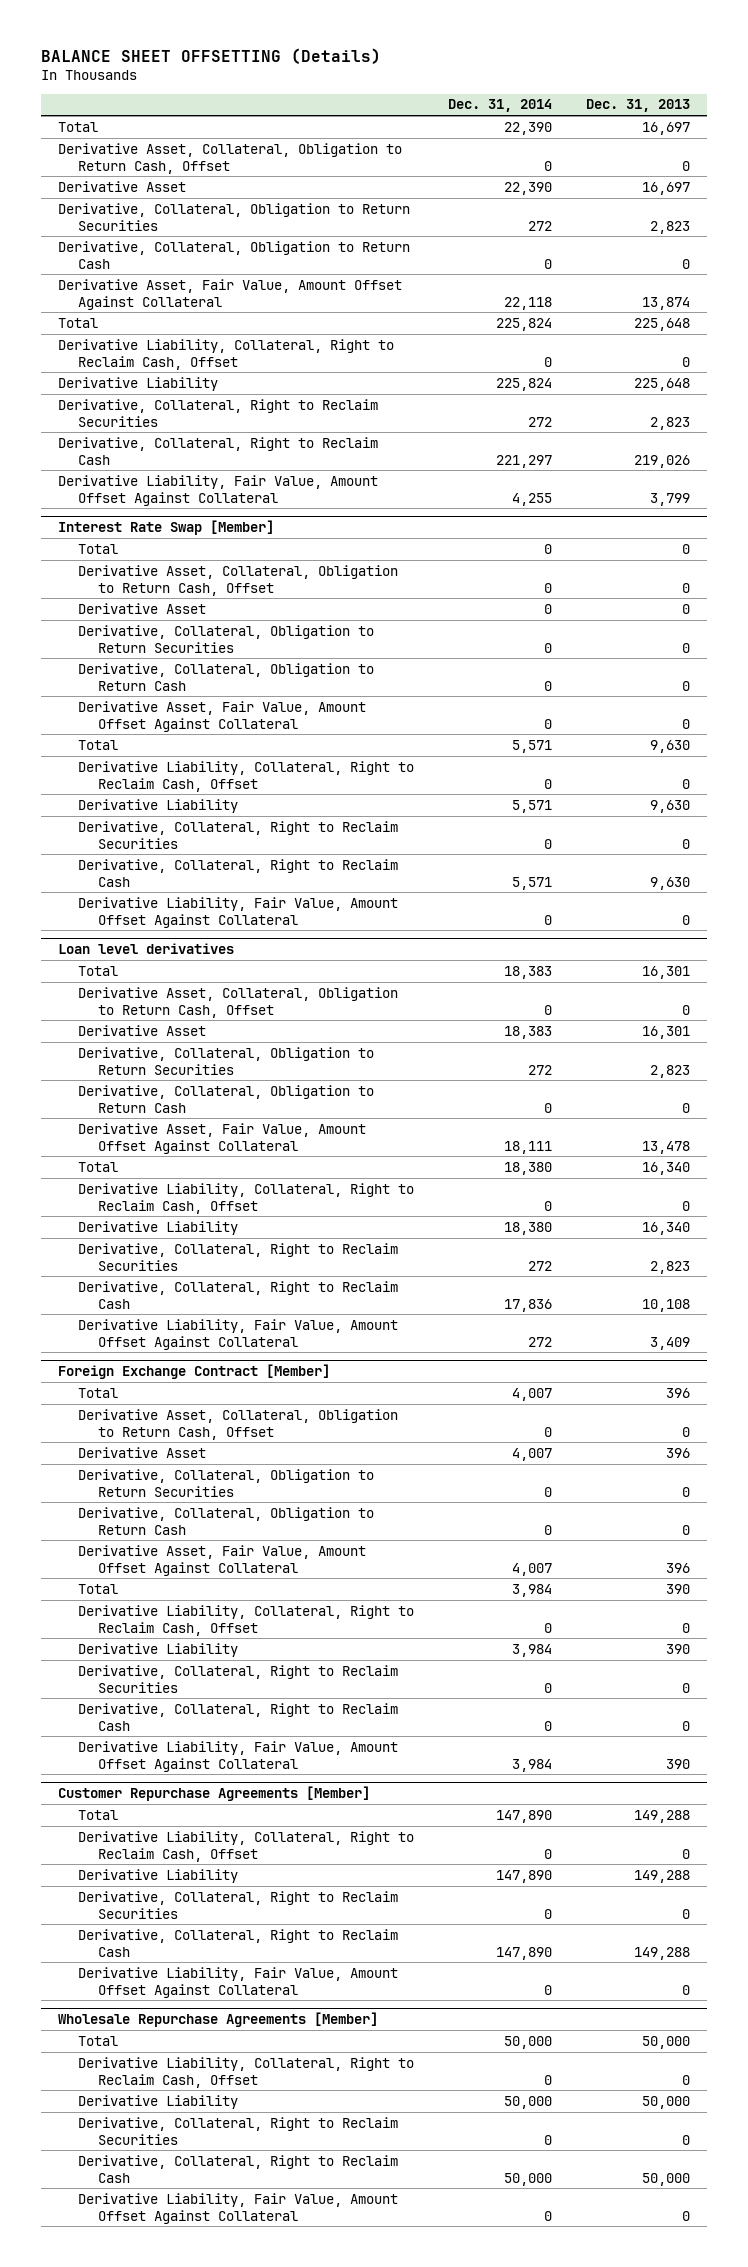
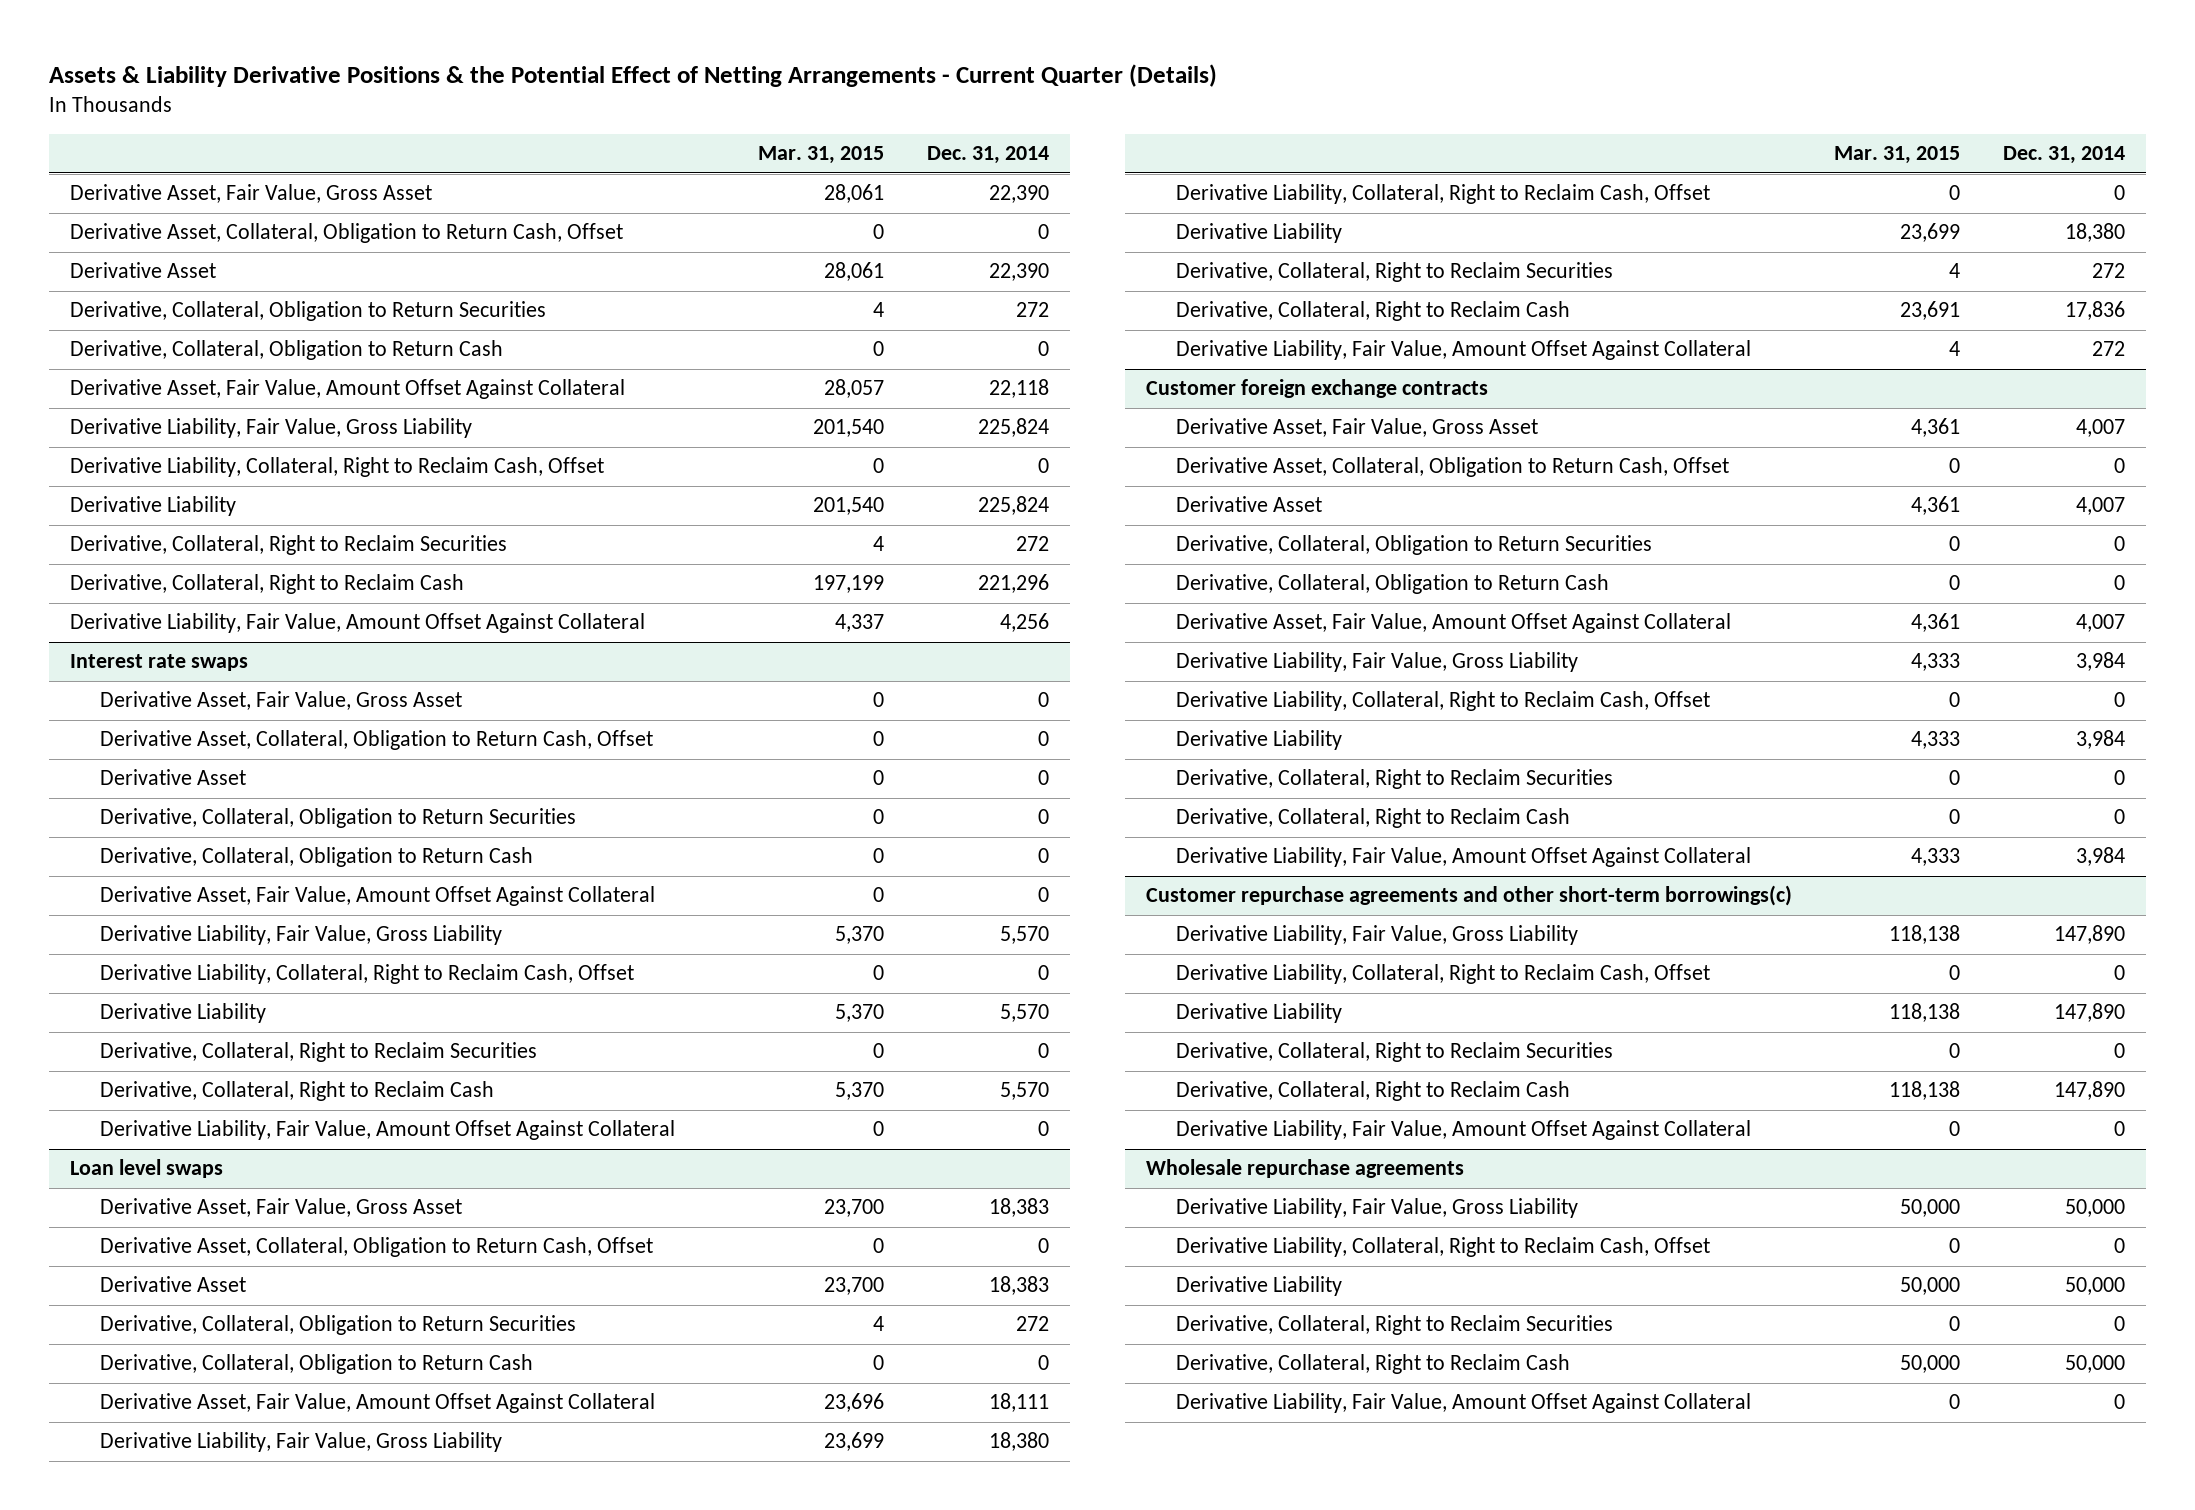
[40,47,381,64] BALANCE SHEET OFFSETTING (Details) -> [48,63,1217,87] Assets & Liability Derivative Positions & the Potential Effect of Netting Arrangements - Current Quarter (Details)
[586,99,691,113] Dec. 31, 2013 -> none
none -> [758,146,885,165] Mar. 31, 2015
[57,121,98,132] Total -> [70,184,433,204] Derivative Asset, Fair Value, Gross Asset
[57,317,98,328] Total -> [70,418,473,439] Derivative Liability, Fair Value, Gross Liability
[495,454,552,468] 221,297 -> [977,574,1049,594] 221,296
[511,492,552,506] 4,255 -> [999,613,1049,633] 4,256
[57,520,274,536] Interest Rate Swap [Member] -> [70,654,249,672] Interest rate swaps
[77,543,118,554] Total -> [100,691,463,711] Derivative Asset, Fair Value, Gross Asset
[77,739,118,750] Total -> none
none -> [100,925,503,946] Derivative Liability, Fair Value, Gross Liability
[511,799,552,813] 5,571 -> [999,1004,1049,1023] 5,570
[511,876,552,890] 5,571 -> [999,1082,1049,1101] 5,570
[57,943,234,955] Loan level derivatives -> [70,1159,224,1179] Loan level swaps
[77,965,118,976] Total -> [100,1198,463,1218] Derivative Asset, Fair Value, Gross Asset
[77,1161,118,1172] Total -> [100,1432,503,1453] Derivative Liability, Fair Value, Gross Liability
[57,1364,330,1380] Foreign Exchange Contract [Member] -> [1145,379,1488,399] Customer foreign exchange contracts
[77,1387,118,1398] Total -> [1175,418,1538,438] Derivative Asset, Fair Value, Gross Asset
[77,1583,118,1594] Total -> [1175,652,1578,673] Derivative Liability, Fair Value, Gross Liability
[57,1786,370,1802] Customer Repurchase Agreements [Member] -> [1145,885,1792,907] Customer repurchase agreements and other short-term borrowings(c)
[77,1809,118,1820] Total -> [1175,925,1578,946] Derivative Liability, Fair Value, Gross Liability
[57,2012,378,2028] Wholesale Repurchase Agreements [Member] -> [1145,1159,1464,1179] Wholesale repurchase agreements
[77,2035,118,2046] Total -> [1175,1198,1578,1219] Derivative Liability, Fair Value, Gross Liability

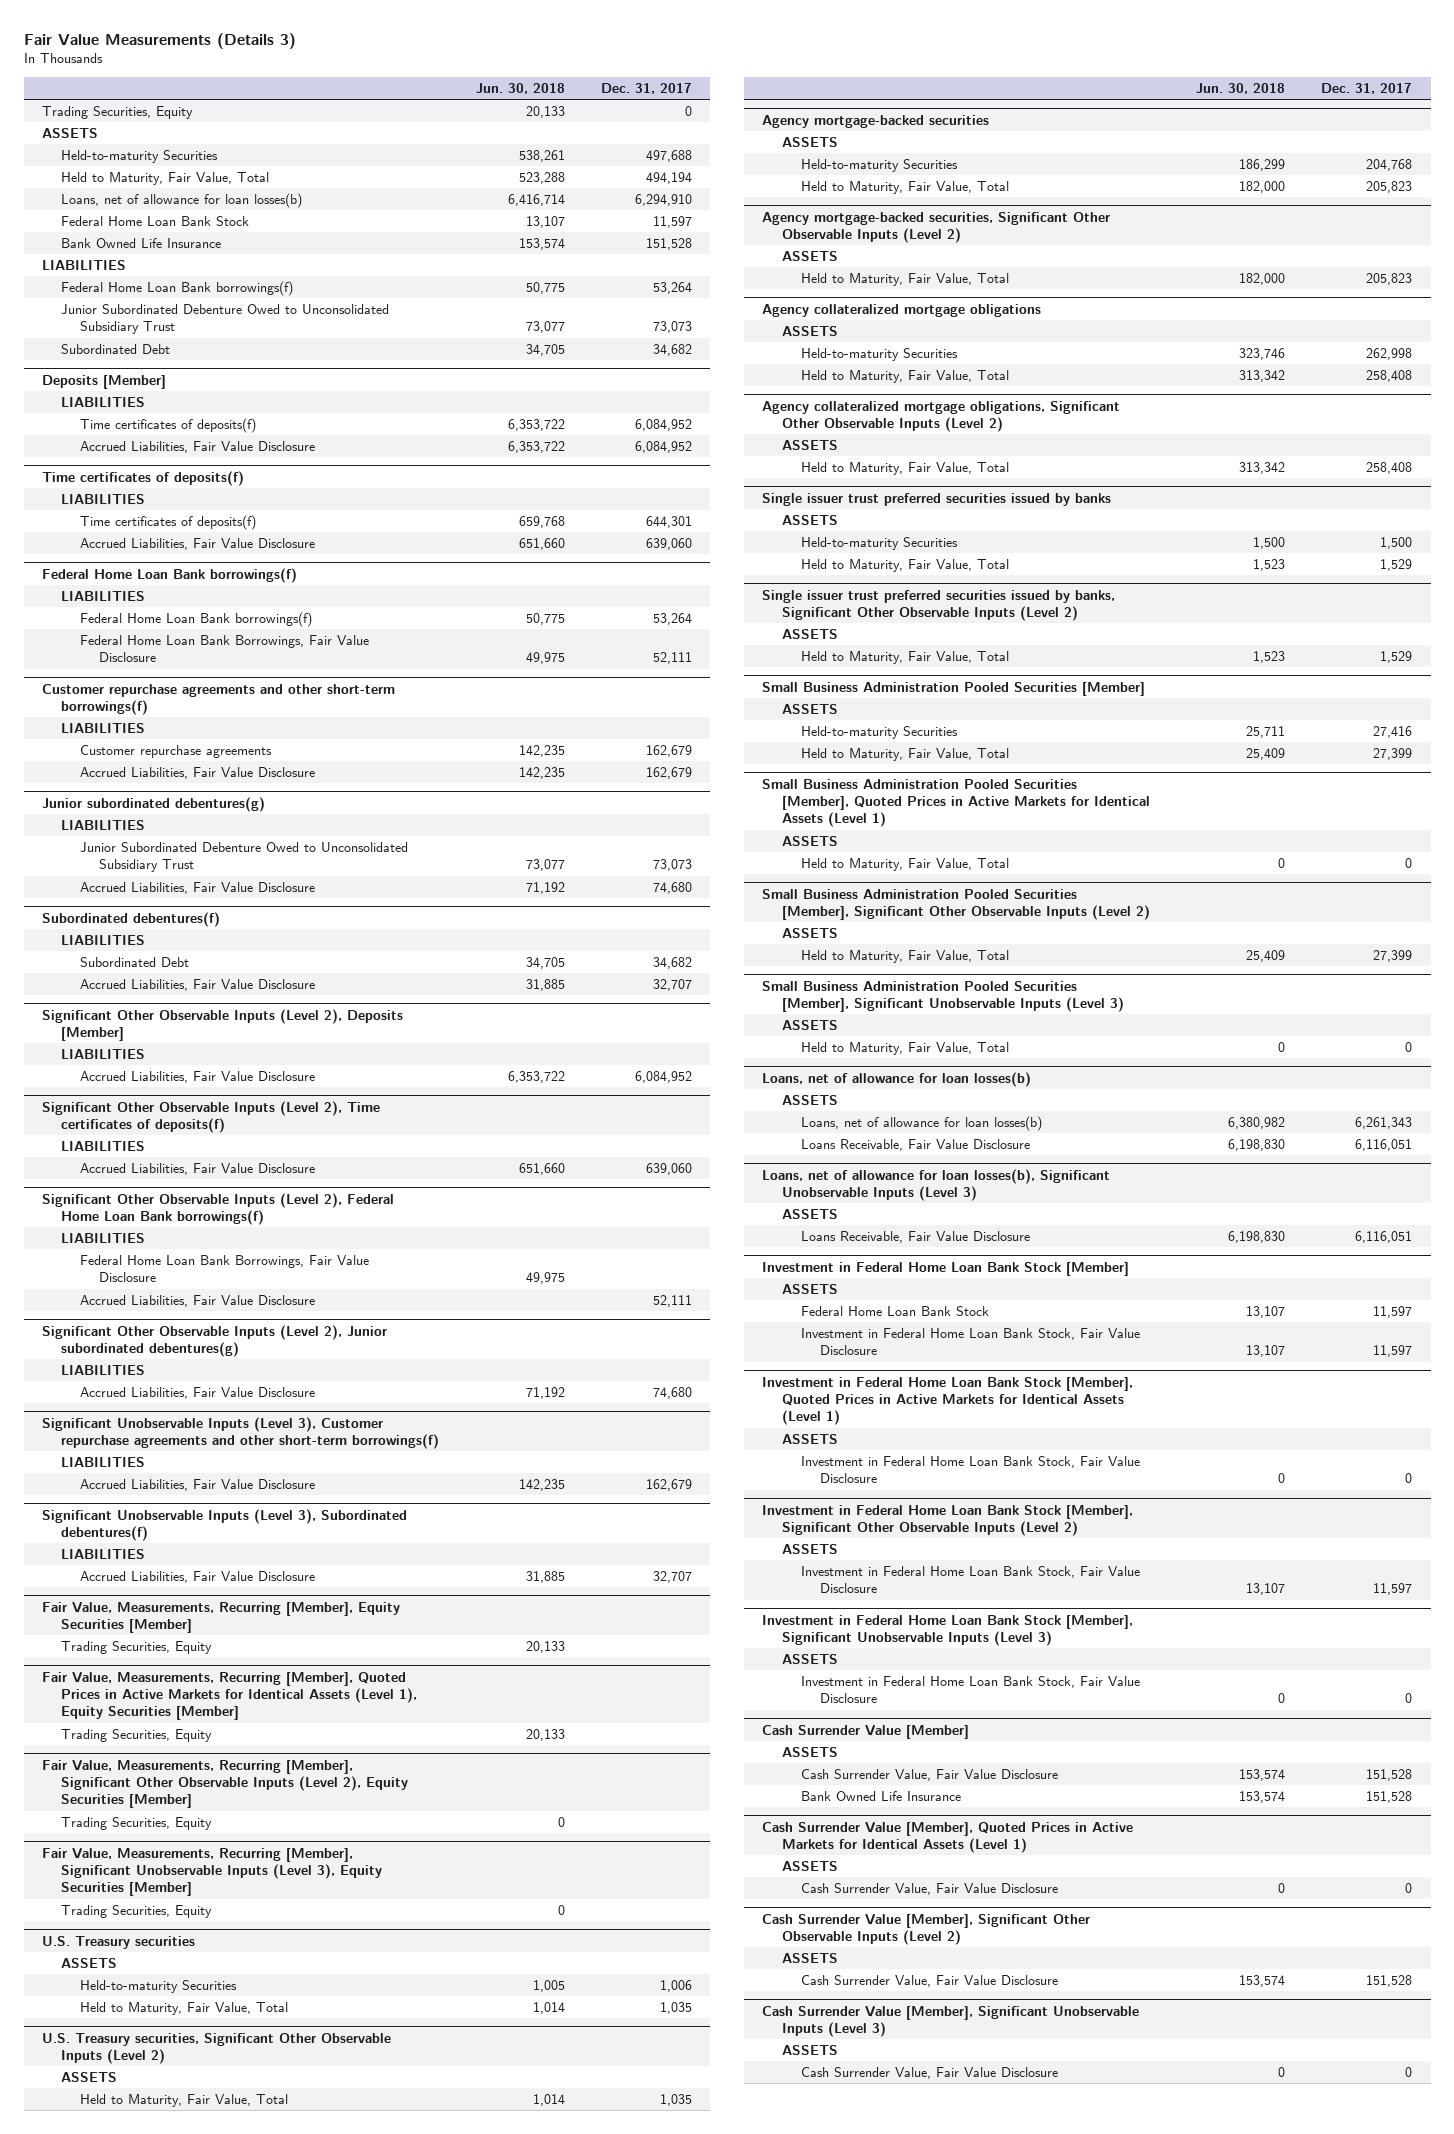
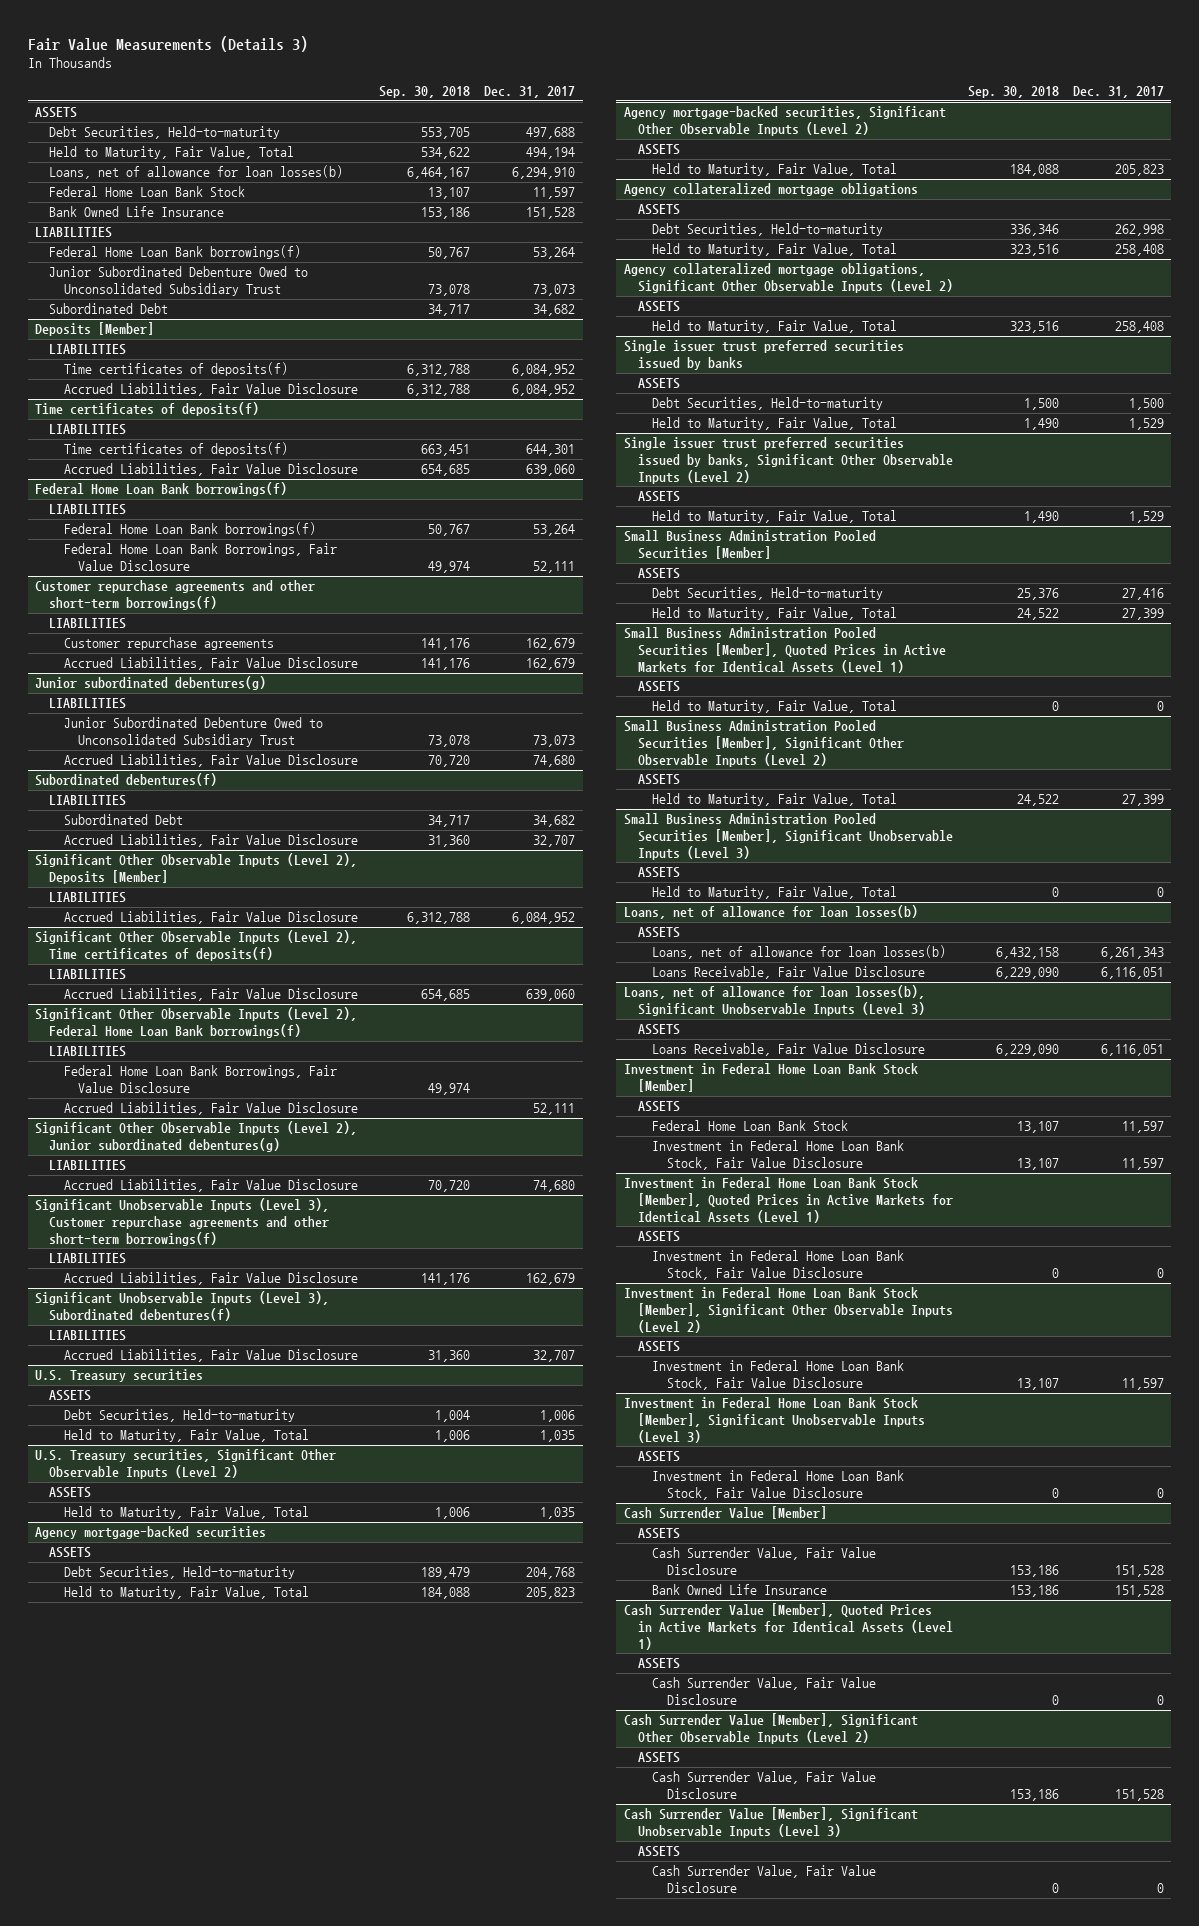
[475,82,565,94] Jun. 30, 2018 -> none
none -> [378,85,470,98] Sep. 30, 2018
[42,105,194,119] Trading Securities, Equity -> none
[61,149,219,163] Held-to-maturity Securities -> [49,126,281,140] Debt Securities, Held-to-maturity
[42,1601,401,1634] Fair Value, Measurements, Recurring [Member], Equity Securities [Member] -> none
[61,1640,213,1654] Trading Securities, Equity -> none
[42,1671,418,1721] Fair Value, Measurements, Recurring [Member], Quoted Prices in Active Markets for Identical Assets (Level 1), Equity Securities [Member] -> none
[61,1728,213,1742] Trading Securities, Equity -> none
[42,1759,409,1809] Fair Value, Measurements, Recurring [Member], Significant Other Observable Inputs (Level 2), Equity Securities [Member] -> none
[61,1816,213,1830] Trading Securities, Equity -> none
[42,1847,383,1897] Fair Value, Measurements, Recurring [Member], Significant Unobservable Inputs (Level 3), Equity Securities [Member] -> none
[61,1904,213,1918] Trading Securities, Equity -> none
[80,1979,238,1993] Held-to-maturity Securities -> [63,1409,295,1423] Debt Securities, Held-to-maturity
[800,158,958,172] Held-to-maturity Securities -> [63,1566,295,1580] Debt Securities, Held-to-maturity
[800,347,958,361] Held-to-maturity Securities -> [652,223,884,237] Debt Securities, Held-to-maturity
[800,536,958,550] Held-to-maturity Securities -> [652,397,884,411] Debt Securities, Held-to-maturity
[800,725,958,739] Held-to-maturity Securities -> [652,587,884,601] Debt Securities, Held-to-maturity

